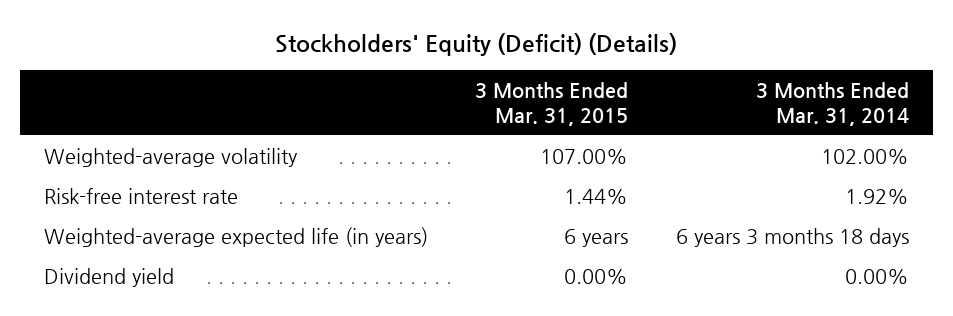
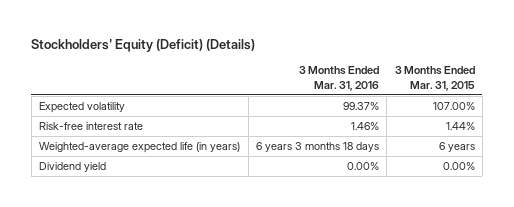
[755,82,909,126] 3 Months Ended Mar. 31, 2014 -> none
none -> [298,66,379,91] 3 Months Ended Mar. 31, 2016
[43,147,298,167] Weighted-average volatility -> [39,102,126,114] Expected volatility

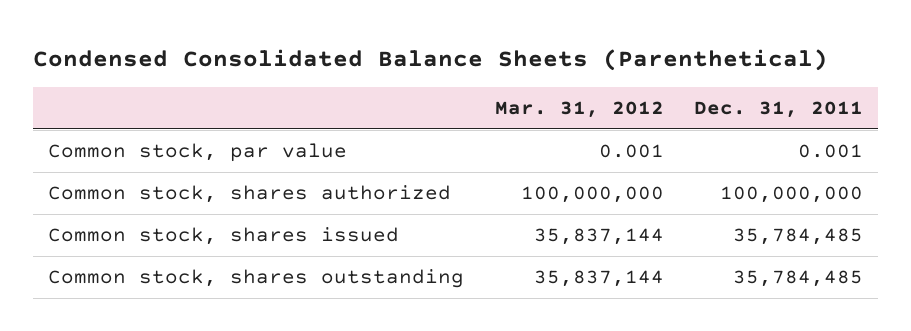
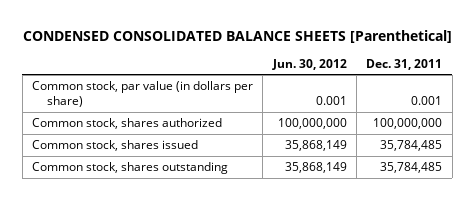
[33,48,829,71] Condensed Consolidated Balance Sheets (Parenthetical) -> [23,29,453,43] CONDENSED CONSOLIDATED BALANCE SHEETS [Parenthetical]
[494,101,664,119] Mar. 31, 2012 -> none
none -> [271,58,347,70] Jun. 30, 2012
[48,143,348,163] Common stock, par value -> [31,81,253,108] Common stock, par value (in dollars per share)

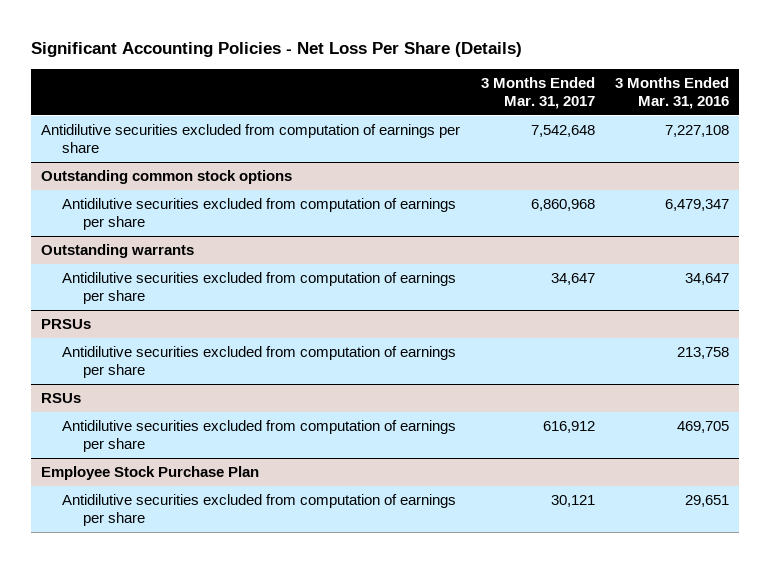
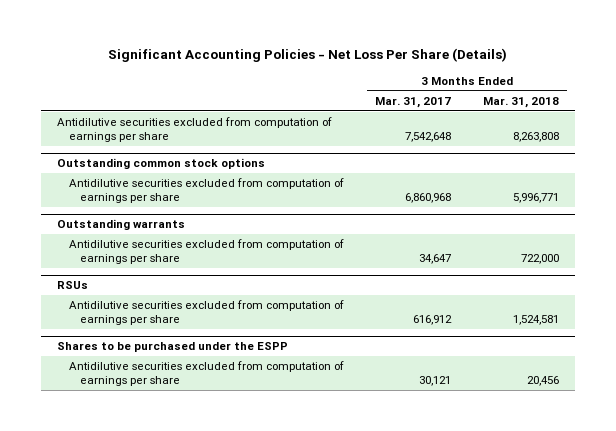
[614,77,729,109] 3 Months Ended Mar. 31, 2016 -> none
none -> [483,96,560,108] Mar. 31, 2018
[41,319,92,330] PRSUs -> none
[62,346,457,378] Antidilutive securities excluded from computation of earnings per share -> none
[41,466,260,481] Employee Stock Purchase Plan -> [56,342,288,353] Shares to be purchased under the ESPP

